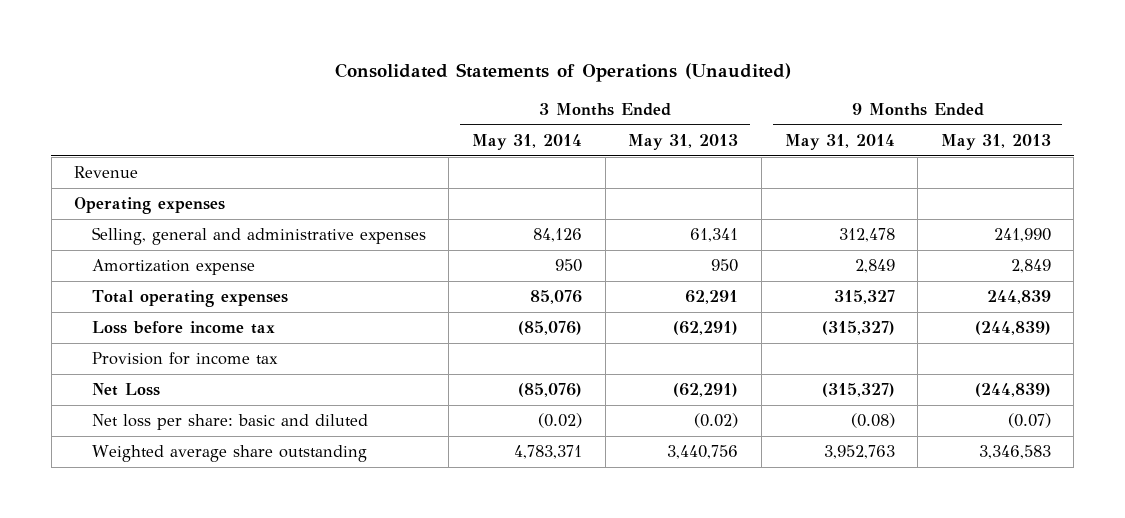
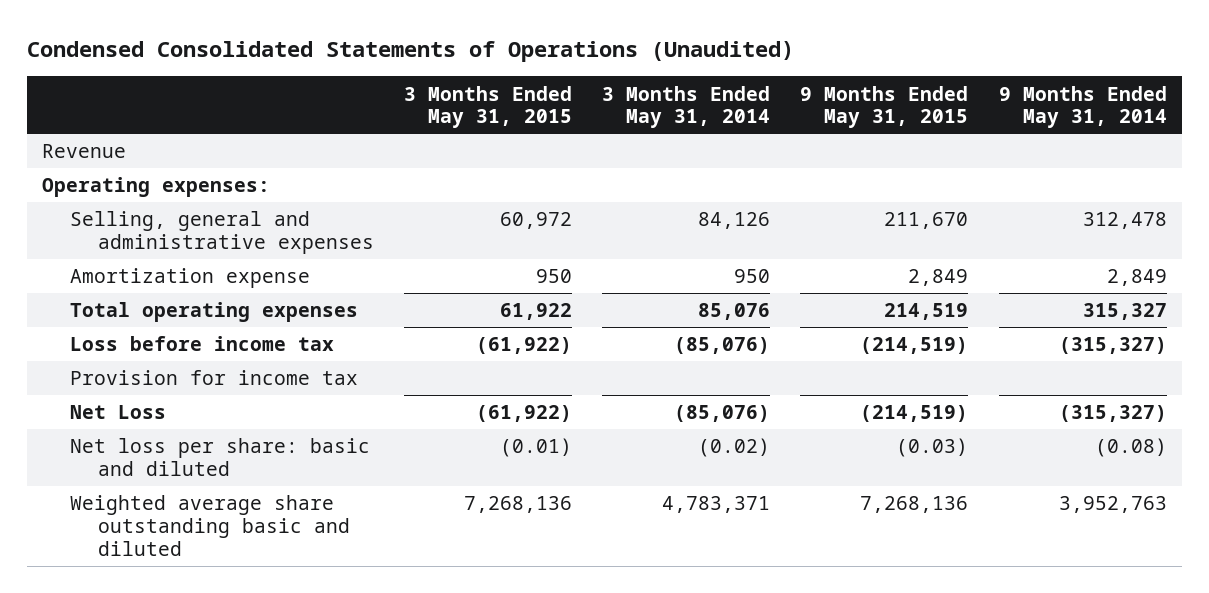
[334,63,791,83] Consolidated Statements of Operations (Unaudited) -> [27,41,795,63] Condensed Consolidated Statements of Operations (Unaudited)
[628,134,739,151] May 31, 2013 -> none
[940,134,1051,151] May 31, 2013 -> none
none -> [403,85,572,129] 3 Months Ended May 31, 2015
none -> [800,85,969,129] 9 Months Ended May 31, 2015
[74,197,226,215] Operating expenses -> [42,177,271,198] Operating expenses:
[91,445,367,463] Weighted average share outstanding -> [69,495,350,556] Weighted average share outstanding basic and diluted

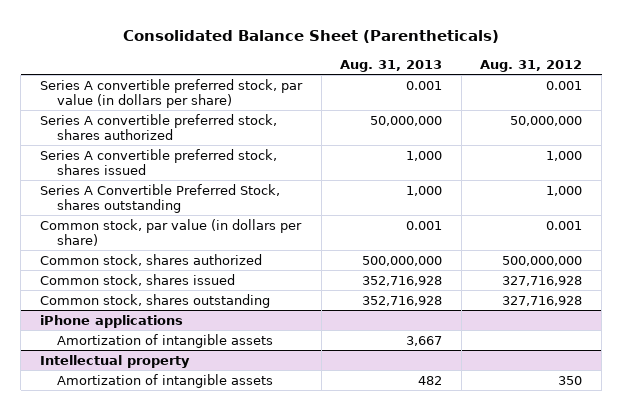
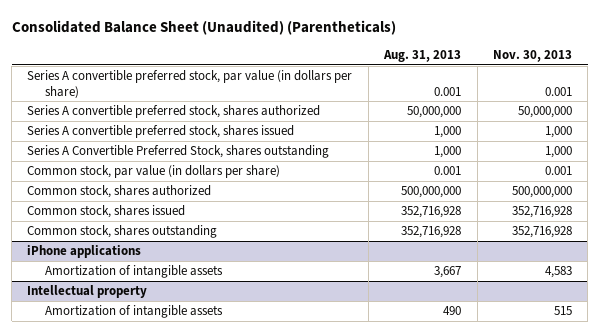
[123,30,500,44] Consolidated Balance Sheet (Parentheticals) -> [11,19,396,35] Consolidated Balance Sheet (Unaudited) (Parentheticals)
[480,59,583,72] Aug. 31, 2012 -> none
none -> [492,49,572,62] Nov. 30, 2013
[418,375,443,385] 482 -> [443,306,462,316] 490

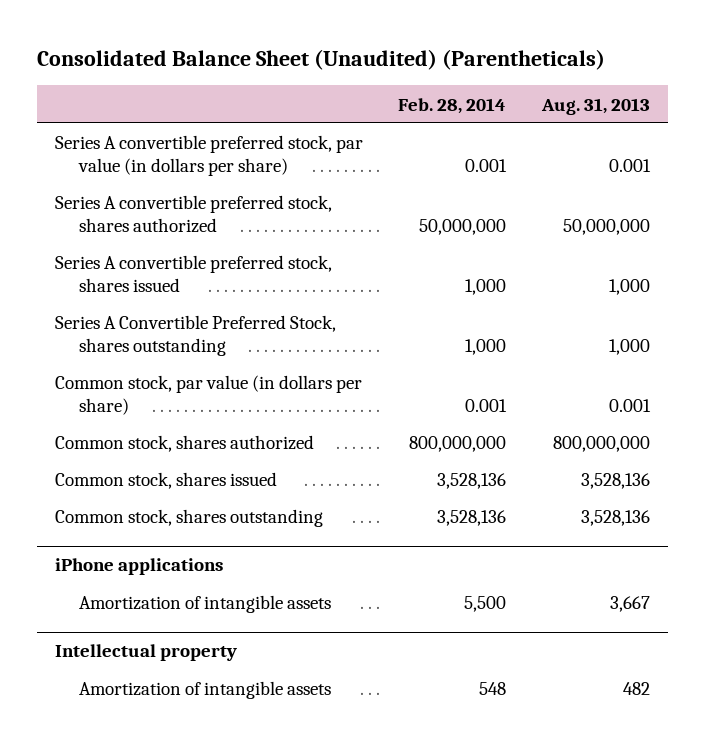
[492,49,572,62] Nov. 30, 2013 -> none
none -> [398,97,507,114] Feb. 28, 2014
[401,186,462,199] 500,000,000 -> [552,436,650,453] 800,000,000
[401,206,462,219] 352,716,928 -> [580,473,650,490] 3,528,136
[401,226,462,239] 352,716,928 -> [580,510,650,527] 3,528,136
[443,306,462,316] 490 -> [622,682,650,696] 482

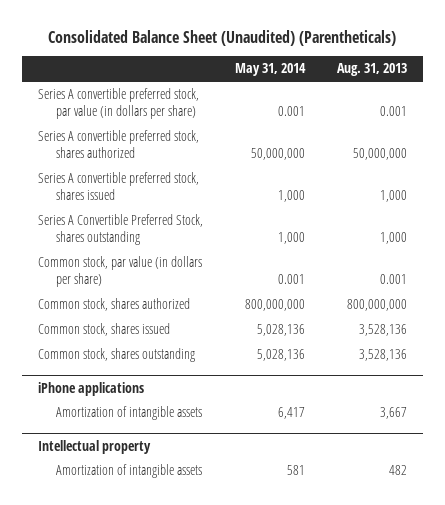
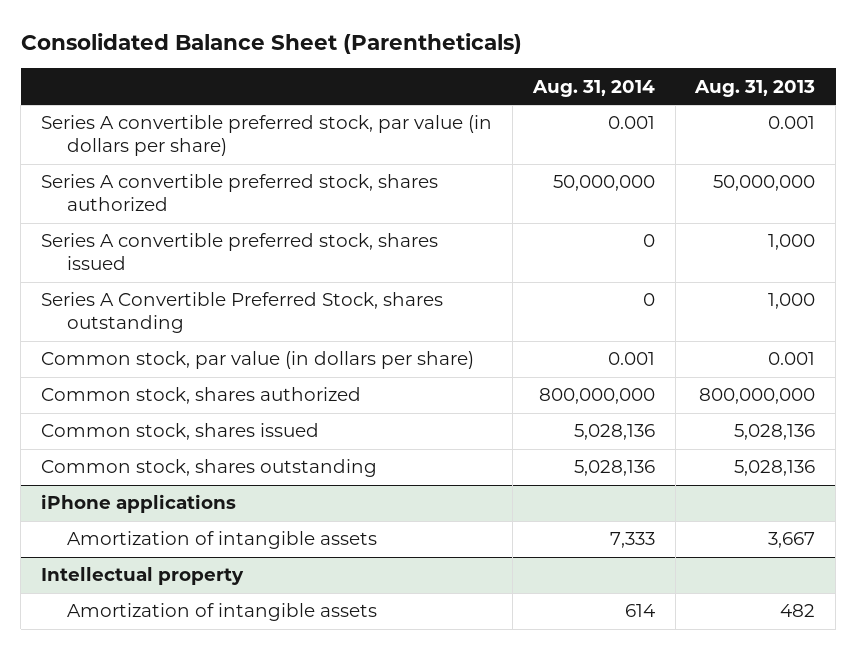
[48,29,397,46] Consolidated Balance Sheet (Unaudited) (Parentheticals) -> [20,32,522,54] Consolidated Balance Sheet (Parentheticals)
[234,63,306,77] May 31, 2014 -> none
none -> [531,79,655,97] Aug. 31, 2014
[358,324,407,337] 3,528,136 -> [734,424,816,441] 5,028,136
[358,349,407,362] 3,528,136 -> [734,460,816,477] 5,028,136

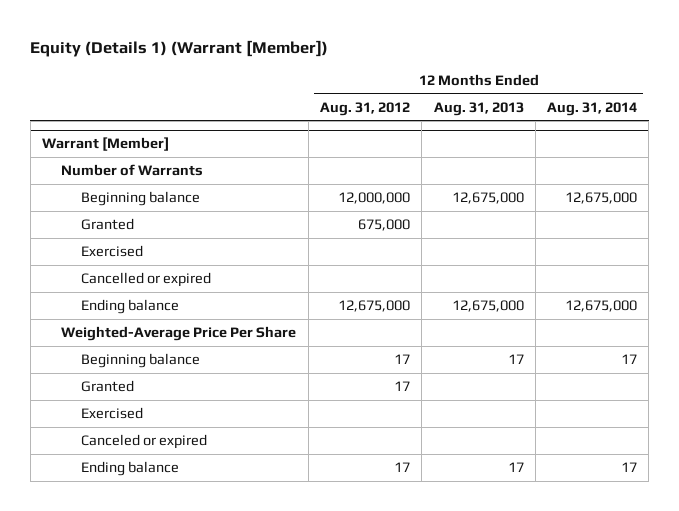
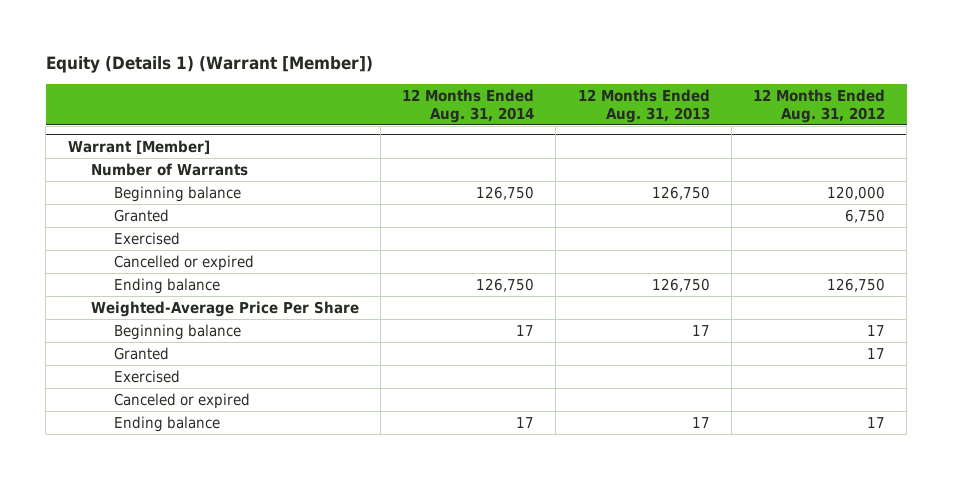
[338,191,411,204] 12,000,000 -> [827,185,886,200] 120,000
[451,191,524,204] 12,675,000 -> [651,185,710,200] 126,750
[565,191,638,204] 12,675,000 -> [476,185,535,200] 126,750
[358,218,411,231] 675,000 -> [845,208,886,223] 6,750
[338,299,411,312] 12,675,000 -> [827,277,886,292] 126,750
[451,299,524,312] 12,675,000 -> [651,277,710,292] 126,750
[565,299,638,312] 12,675,000 -> [476,277,535,292] 126,750

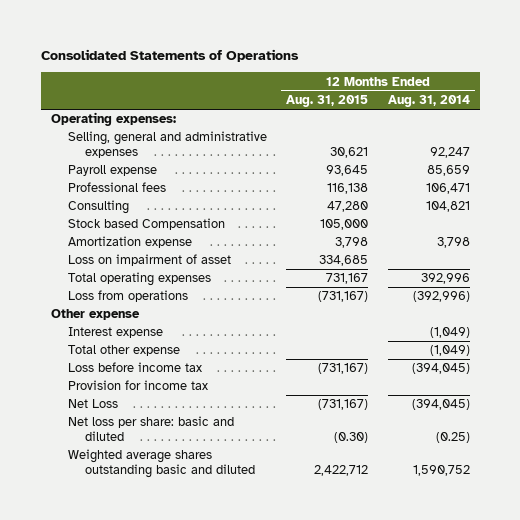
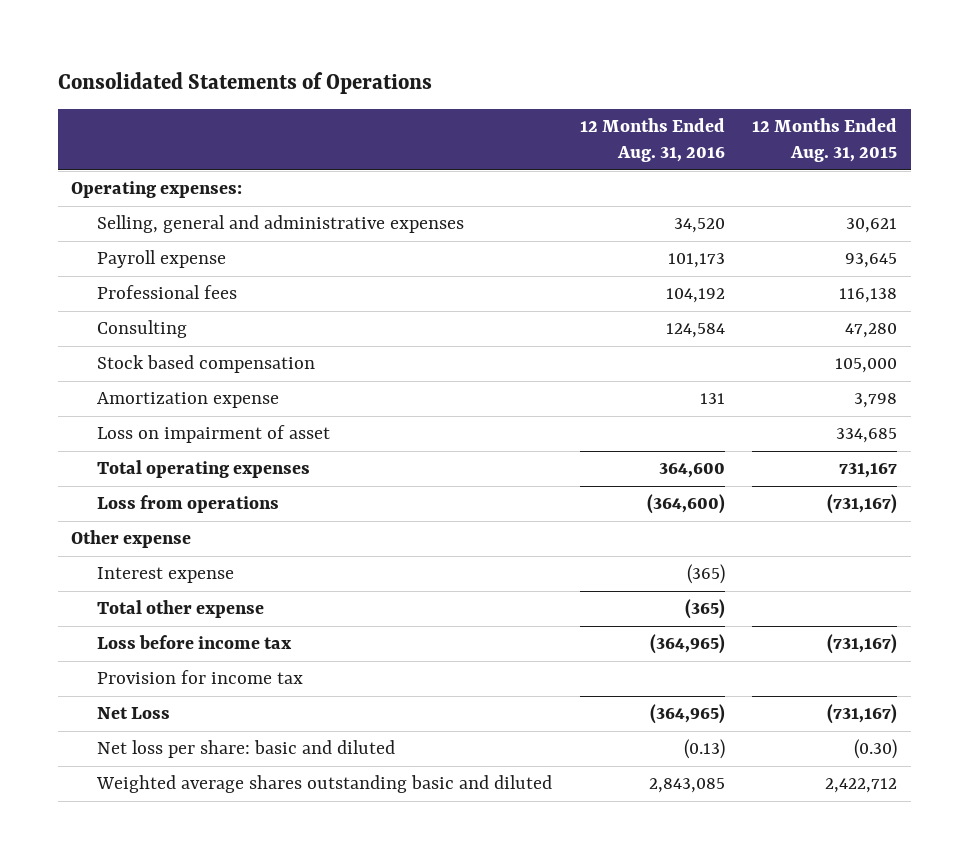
[387,95,470,108] Aug. 31, 2014 -> none
none -> [579,118,725,163] 12 Months Ended Aug. 31, 2016
[67,218,225,231] Stock based Compensation -> [97,355,316,374] Stock based compensation

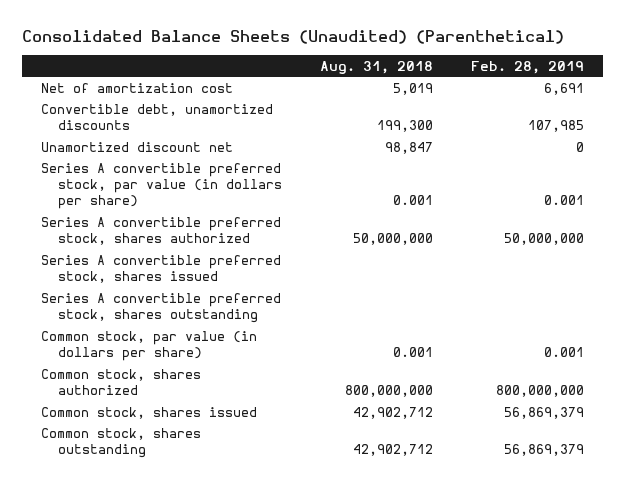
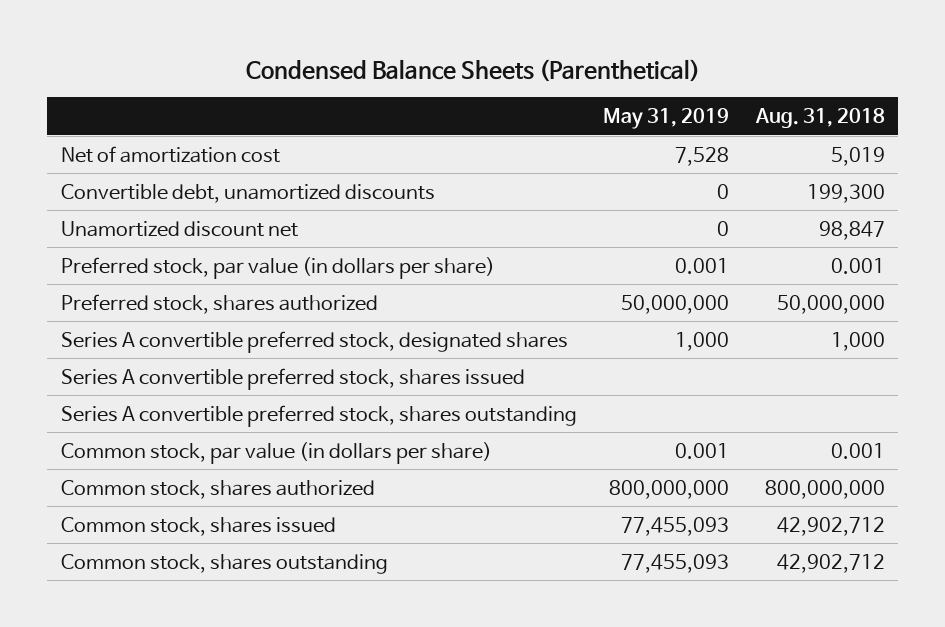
[21,30,564,45] Consolidated Balance Sheets (Unaudited) (Parenthetical) -> [245,58,700,82] Condensed Balance Sheets (Parenthetical)
[471,60,585,74] Feb. 28, 2019 -> none
none -> [603,108,730,130] May 31, 2019
[40,162,282,210] Series A convertible preferred stock, par value (in dollars per share) -> [60,256,495,279] Preferred stock, par value (in dollars per share)
[40,216,281,245] Series A convertible preferred stock, shares authorized -> [60,293,378,314] Preferred stock, shares authorized
none -> [60,330,568,353] Series A convertible preferred stock, designated shares

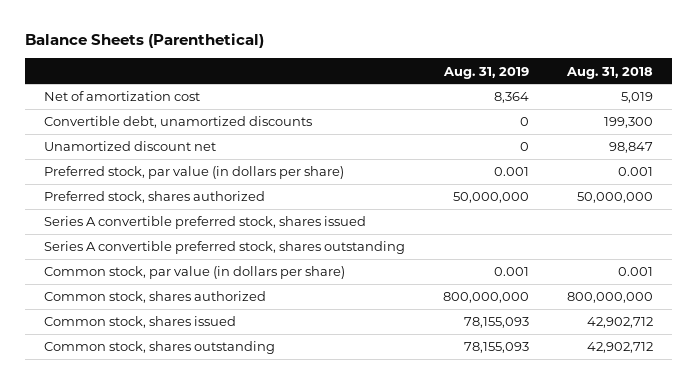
[245,58,700,82] Condensed Balance Sheets (Parenthetical) -> [25,33,265,49] Balance Sheets (Parenthetical)
[603,108,730,130] May 31, 2019 -> none
none -> [442,66,529,79] Aug. 31, 2019
[60,330,568,353] Series A convertible preferred stock, designated shares -> none

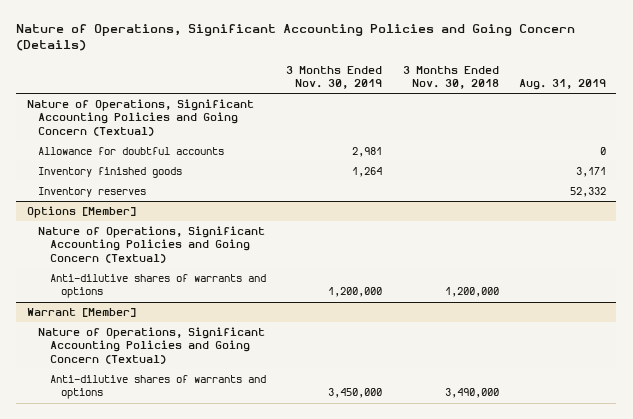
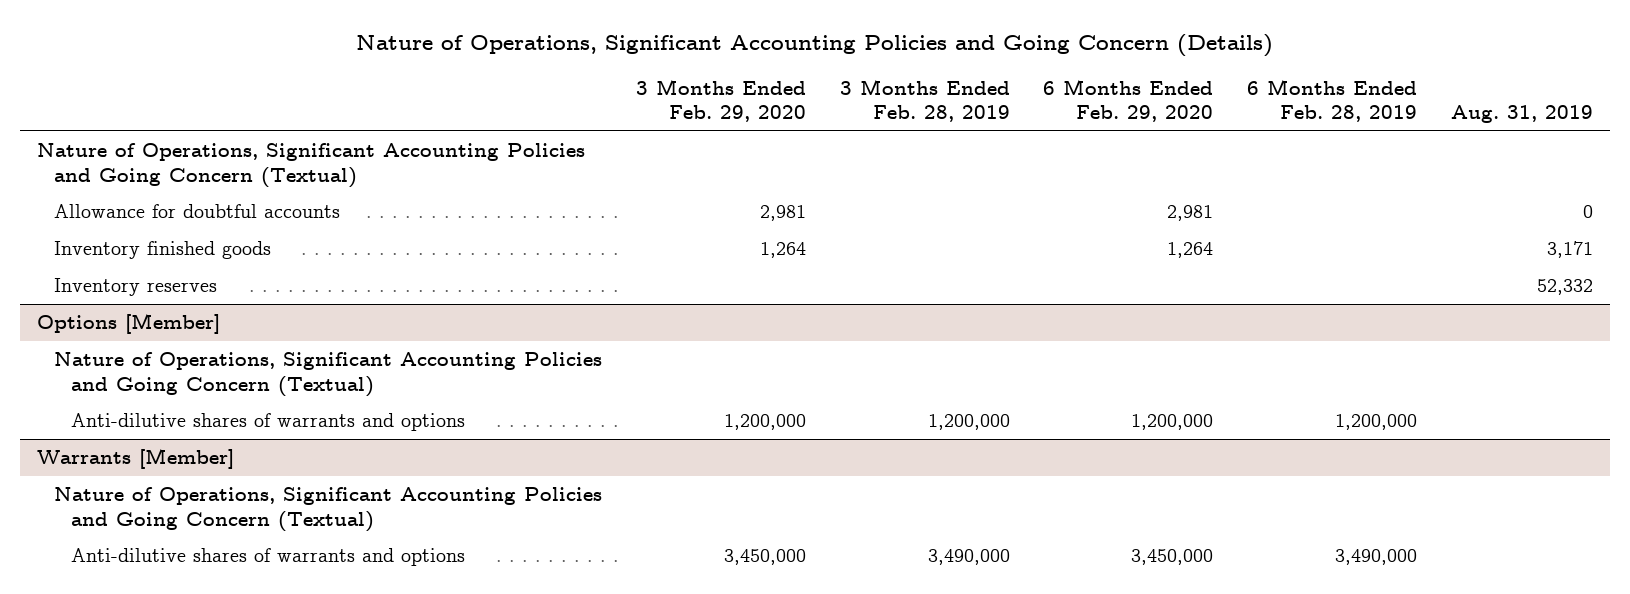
[286,65,383,90] 3 Months Ended Nov. 30, 2019 -> none
[402,65,499,90] 3 Months Ended Nov. 30, 2018 -> none
none -> [635,78,806,123] 3 Months Ended Feb. 29, 2020
none -> [839,78,1010,123] 3 Months Ended Feb. 28, 2019
none -> [1043,78,1214,123] 6 Months Ended Feb. 29, 2020
none -> [1247,78,1418,123] 6 Months Ended Feb. 28, 2019
[26,308,136,318] Warrant [Member] -> [37,448,235,470] Warrants [Member]

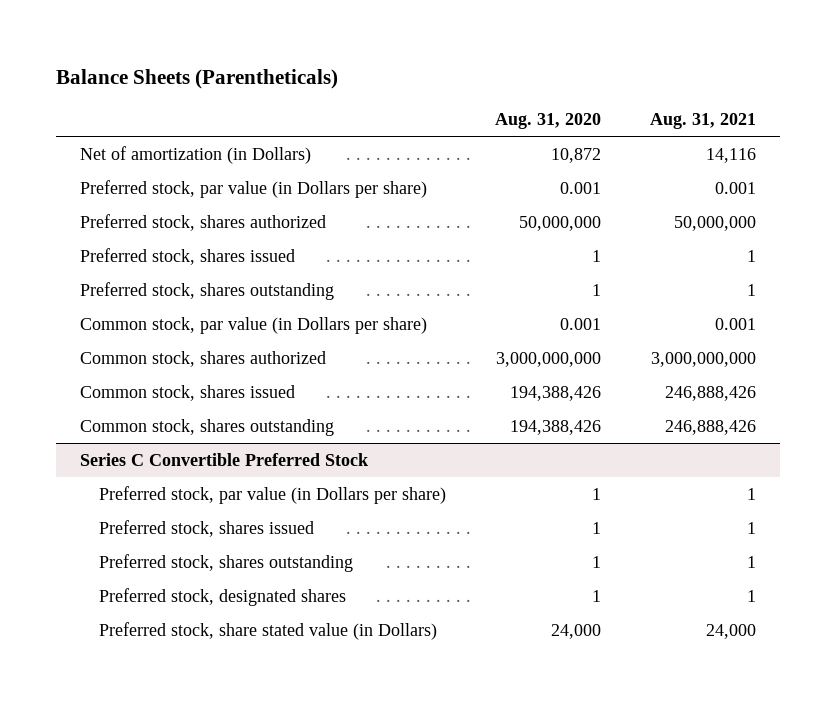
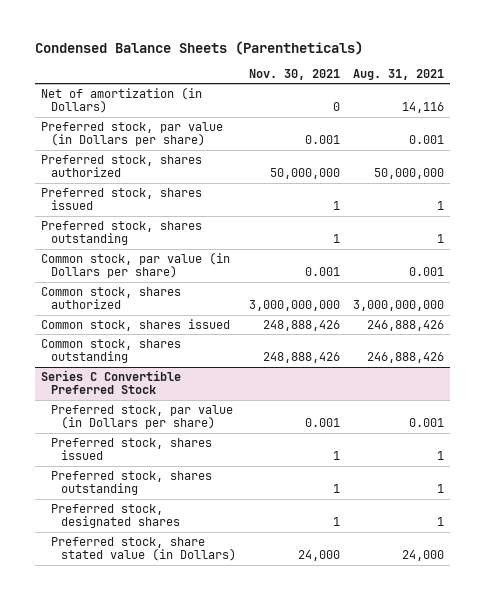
[55,69,338,90] Balance Sheets (Parentheticals) -> [34,40,363,55] Condensed Balance Sheets (Parentheticals)
[495,113,602,130] Aug. 31, 2020 -> none
none -> [248,69,340,81] Nov. 30, 2021
[746,488,756,501] 1 -> [408,418,444,428] 0.001

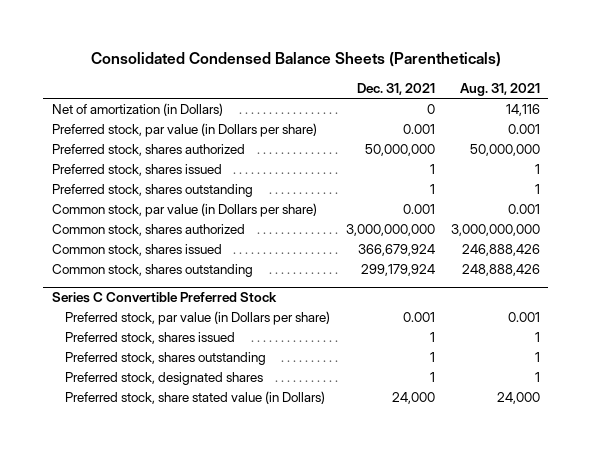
[34,40,363,55] Condensed Balance Sheets (Parentheticals) -> [90,52,501,68] Consolidated Condensed Balance Sheets (Parentheticals)
[248,69,340,81] Nov. 30, 2021 -> none
none -> [356,82,435,95] Dec. 31, 2021
[366,352,444,364] 246,888,426 -> [462,264,541,277] 248,888,426

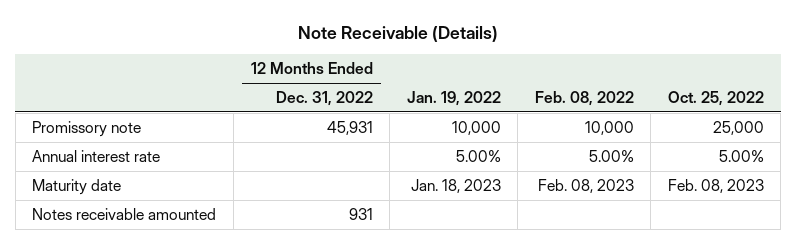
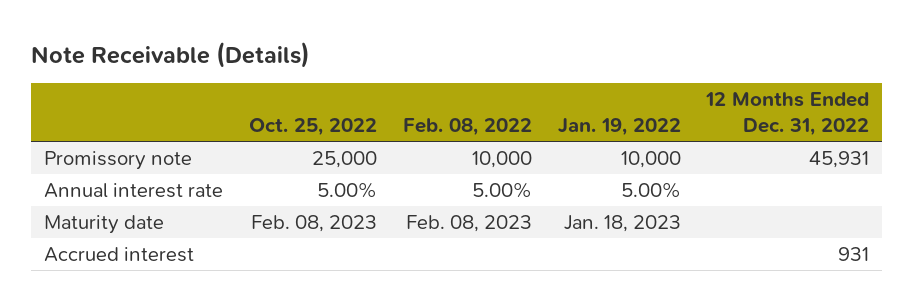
[32,207,217,220] Notes receivable amounted -> [43,246,194,262] Accrued interest

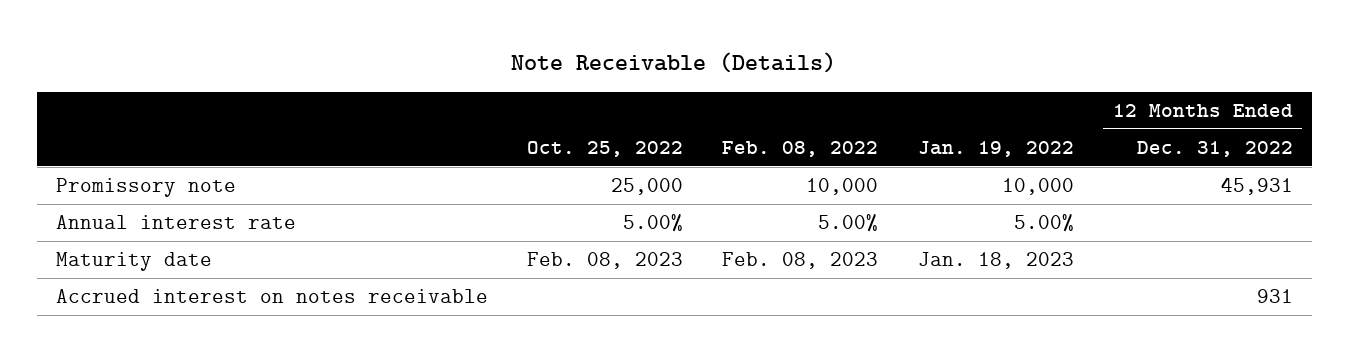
[43,246,194,262] Accrued interest -> [56,289,489,304] Accrued interest on notes receivable

